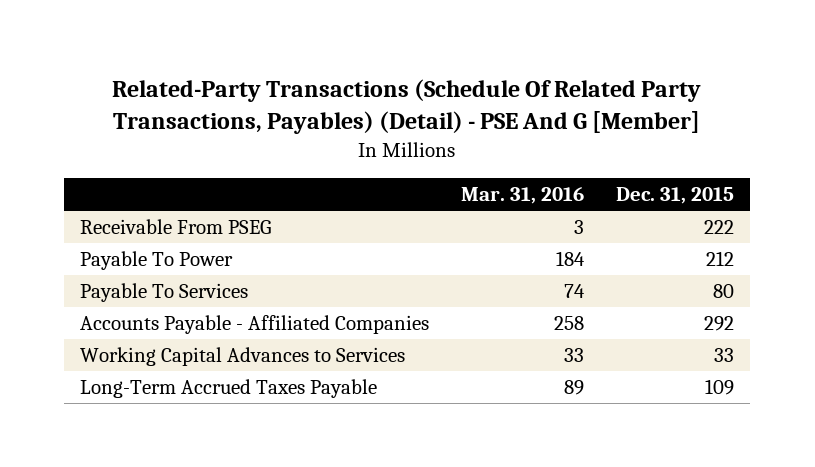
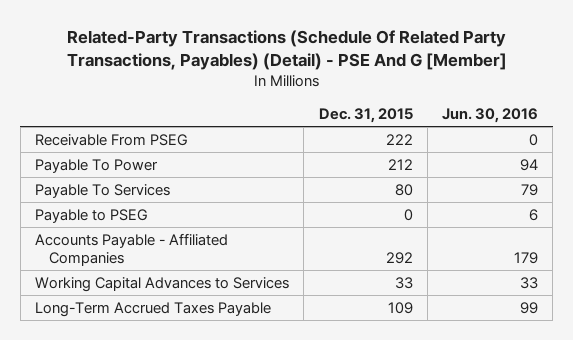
[461,187,585,205] Mar. 31, 2016 -> none
none -> [441,107,538,123] Jun. 30, 2016
none -> [35,208,149,223] Payable to PSEG

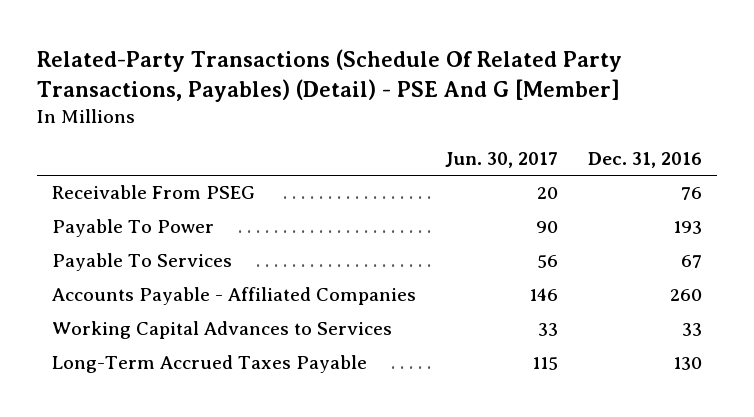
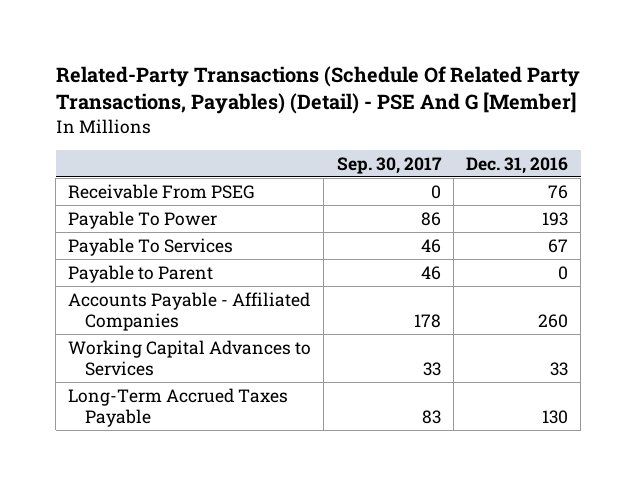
[445,152,559,169] Jun. 30, 2017 -> none
none -> [336,156,442,174] Sep. 30, 2017
none -> [68,264,214,283] Payable to Parent

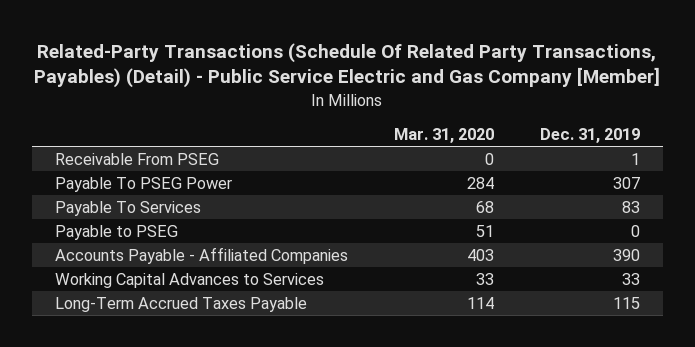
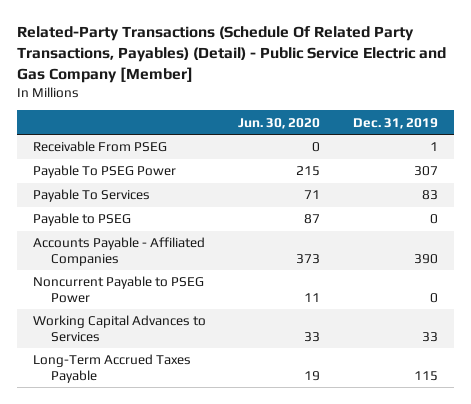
[393,128,494,144] Mar. 31, 2020 -> none
none -> [238,117,321,129] Jun. 30, 2020
none -> [32,276,204,303] Noncurrent Payable to PSEG Power

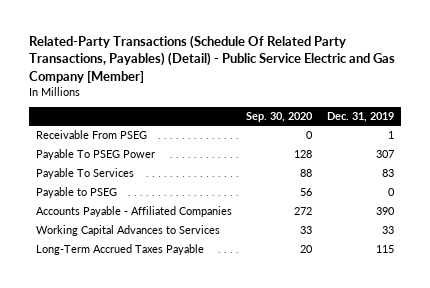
[238,117,321,129] Jun. 30, 2020 -> none
none -> [246,112,314,123] Sep. 30, 2020
[32,276,204,303] Noncurrent Payable to PSEG Power -> none

